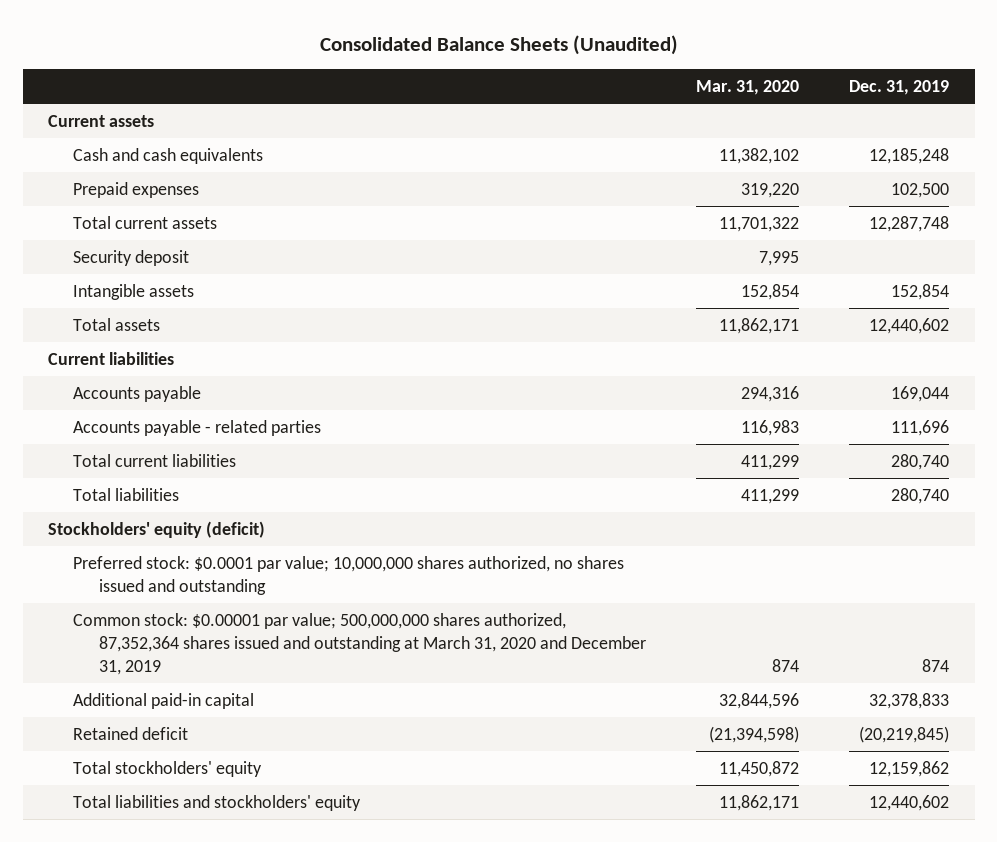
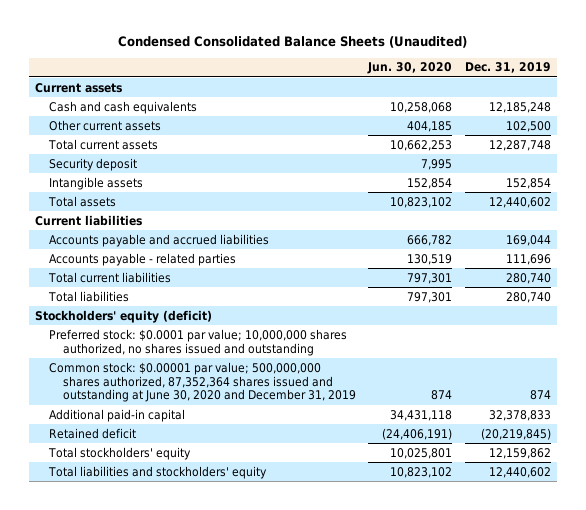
[319,35,678,56] Consolidated Balance Sheets (Unaudited) -> [118,36,468,49] Condensed Consolidated Balance Sheets (Unaudited)
[696,80,800,96] Mar. 31, 2020 -> none
none -> [367,62,453,75] Jun. 30, 2020
[73,181,200,198] Prepaid expenses -> [48,119,161,131] Other current assets
[73,385,202,402] Accounts payable -> [48,233,269,247] Accounts payable and accrued liabilities
[73,612,646,676] Common stock: $0.00001 par value; 500,000,000 shares authorized, 87,352,364 shares issued and outstanding at March 31, 2020 and December 31, 2019 -> [48,361,356,403] Common stock: $0.00001 par value; 500,000,000 shares authorized, 87,352,364 shares issued and outstanding at June 30, 2020 and December 31, 2019

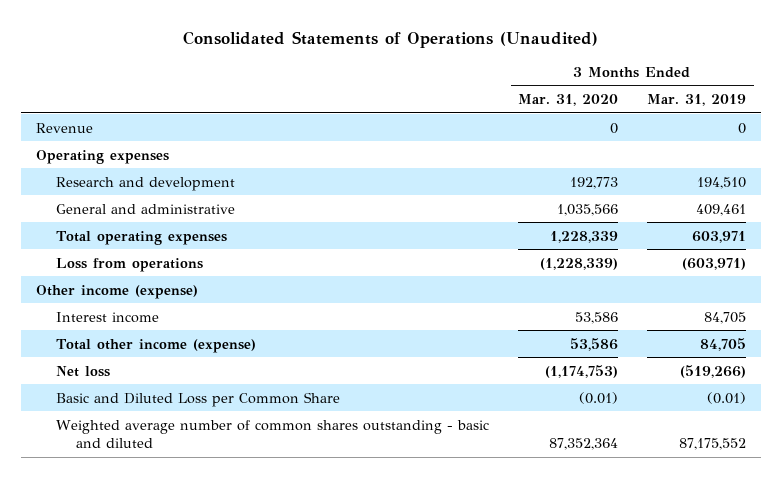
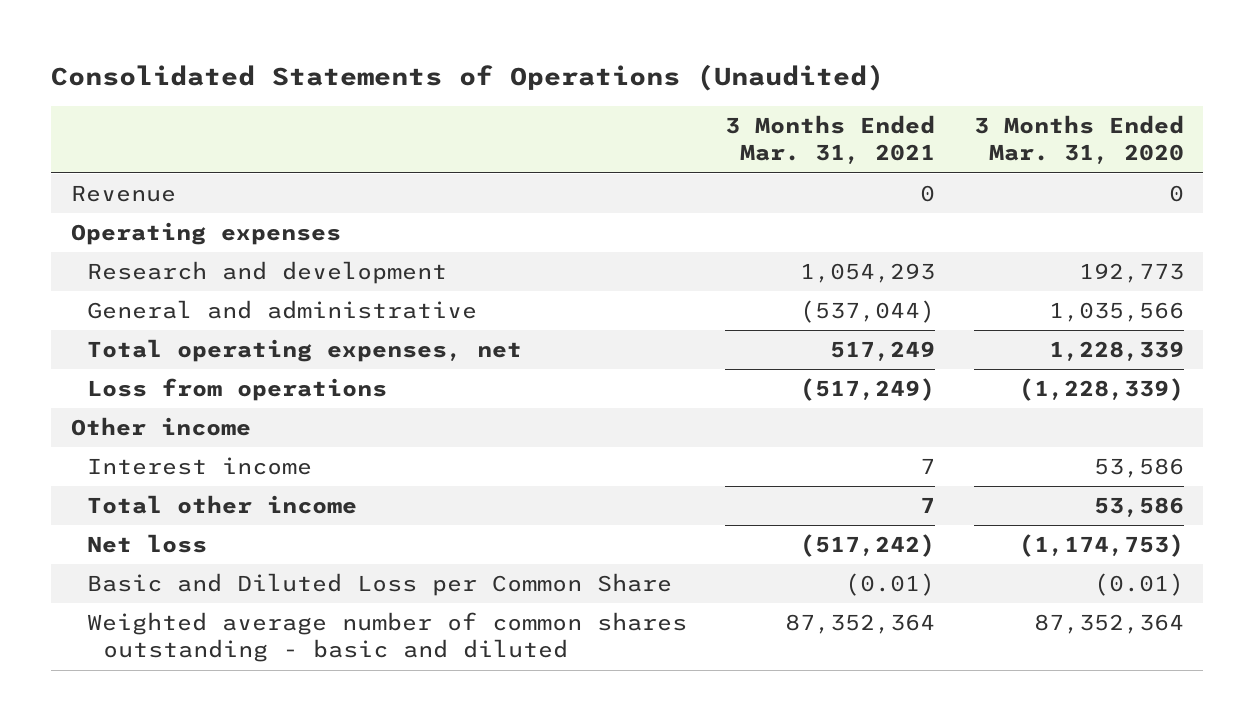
[647,94,747,107] Mar. 31, 2019 -> none
none -> [725,115,936,165] 3 Months Ended Mar. 31, 2021
[56,230,228,245] Total operating expenses -> [86,339,522,363] Total operating expenses, net
[35,284,198,299] Other income (expense) -> [70,417,251,437] Other income
[56,338,257,353] Total other income (expense) -> [86,495,357,515] Total other income

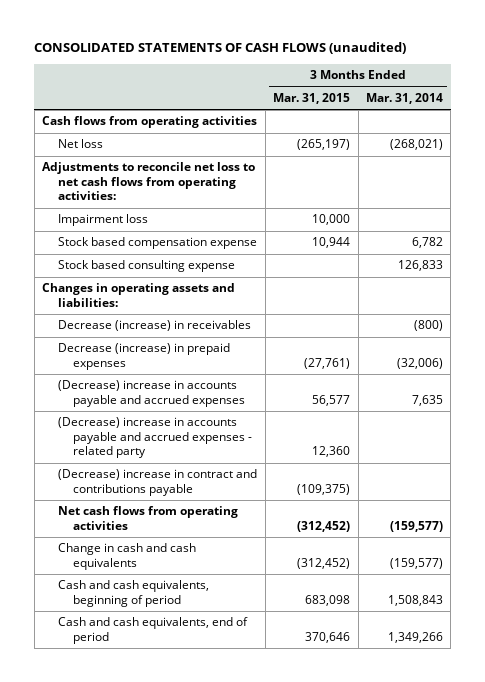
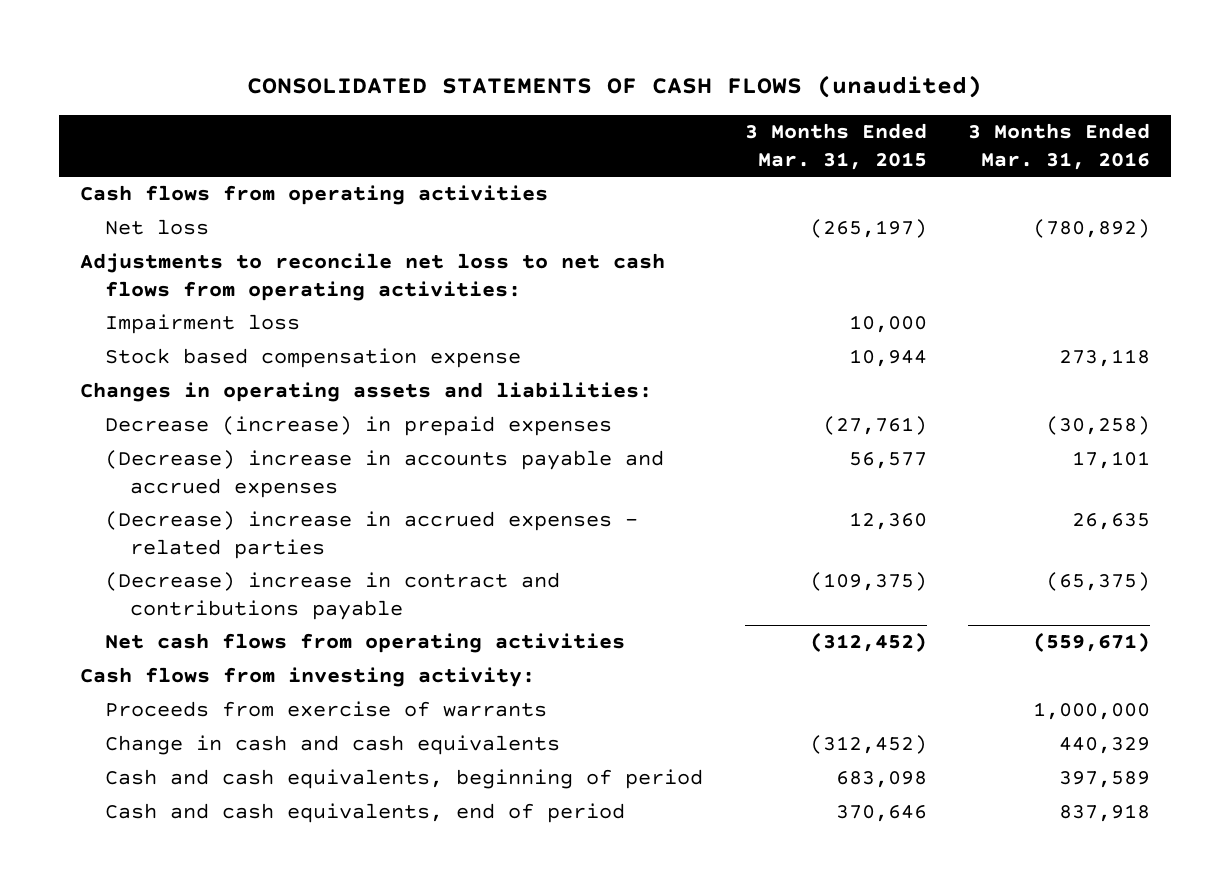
[366,93,444,105] Mar. 31, 2014 -> none
none -> [968,123,1151,170] 3 Months Ended Mar. 31, 2016
[57,260,235,273] Stock based consulting expense -> none
[57,320,251,332] Decrease (increase) in receivables -> none
[57,417,252,459] (Decrease) increase in accounts payable and accrued expenses - related party -> [104,511,638,559] (Decrease) increase in accrued expenses - related parties
none -> [80,667,536,688] Cash flows from investing activity:
none -> [104,701,547,718] Proceeds from exercise of warrants

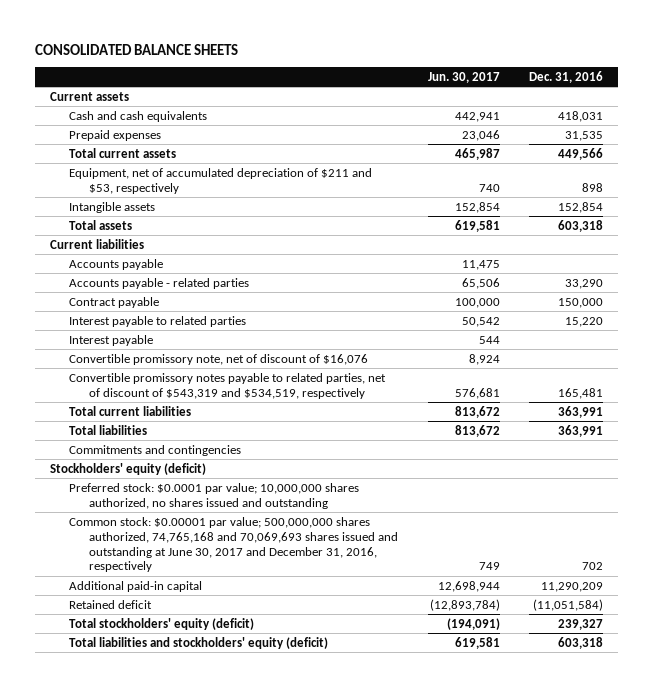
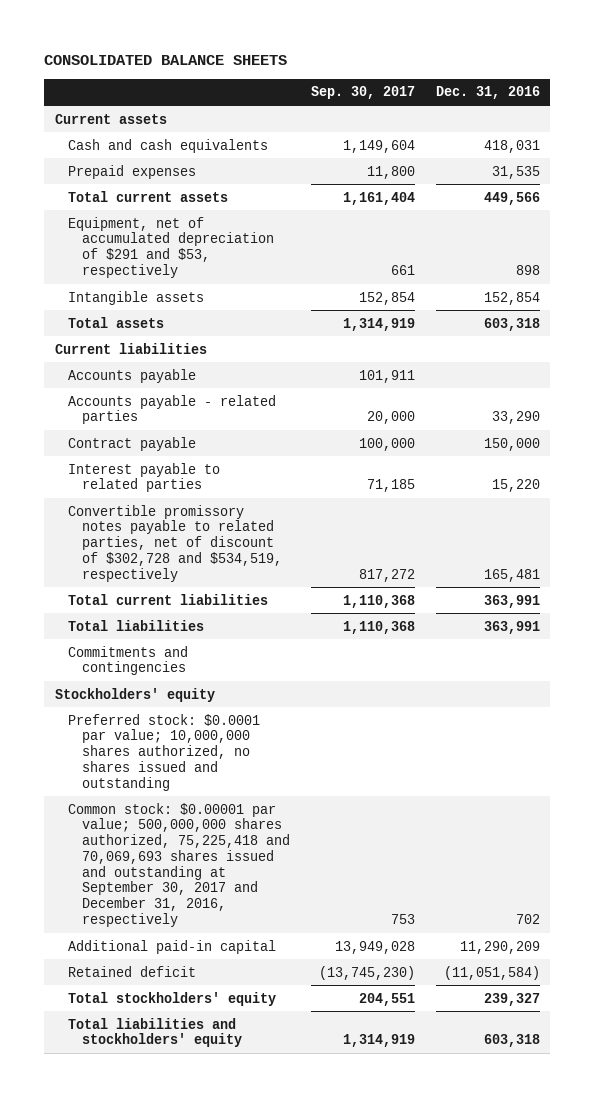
[427,71,500,83] Jun. 30, 2017 -> none
none -> [310,86,415,100] Sep. 30, 2017
[69,167,373,194] Equipment, net of accumulated depreciation of $211 and $53, respectively -> [68,216,274,278] Equipment, net of accumulated depreciation of $291 and $53, respectively
[69,334,154,346] Interest payable -> none
[69,353,369,365] Convertible promissory note, net of discount of $16,076 -> none
[69,372,387,399] Convertible promissory notes payable to related parties, net of discount of $543,319 and $534,519, respectively -> [68,504,282,582] Convertible promissory notes payable to related parties, net of discount of $302,728 and $534,519, respectively
[49,462,206,475] Stockholders' equity (deficit) -> [54,687,215,702] Stockholders' equity
[69,516,398,573] Common stock: $0.00001 par value; 500,000,000 shares authorized, 74,765,168 and 70,069,693 shares issued and outstanding at June 30, 2017 and December 31, 2016, respectively -> [68,802,290,928] Common stock: $0.00001 par value; 500,000,000 shares authorized, 75,225,418 and 70,069,693 shares issued and outstanding at September 30, 2017 and December 31, 2016, respectively
[69,617,255,630] Total stockholders' equity (deficit) -> [68,991,277,1006] Total stockholders' equity
[69,636,329,649] Total liabilities and stockholders' equity (deficit) -> [68,1017,242,1048] Total liabilities and stockholders' equity

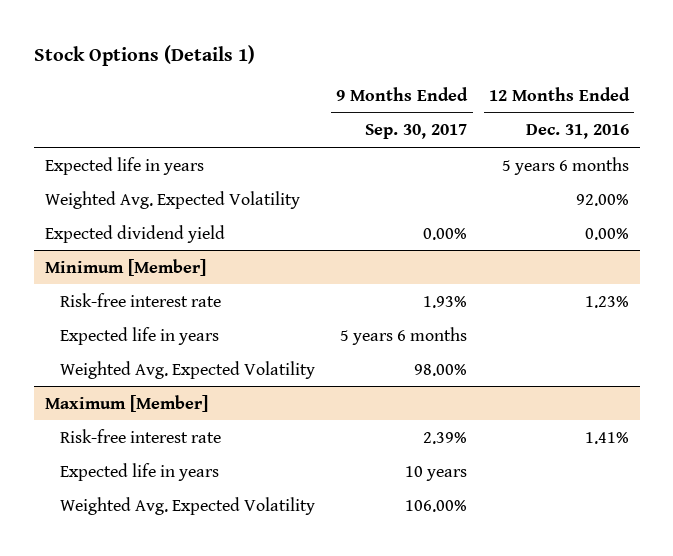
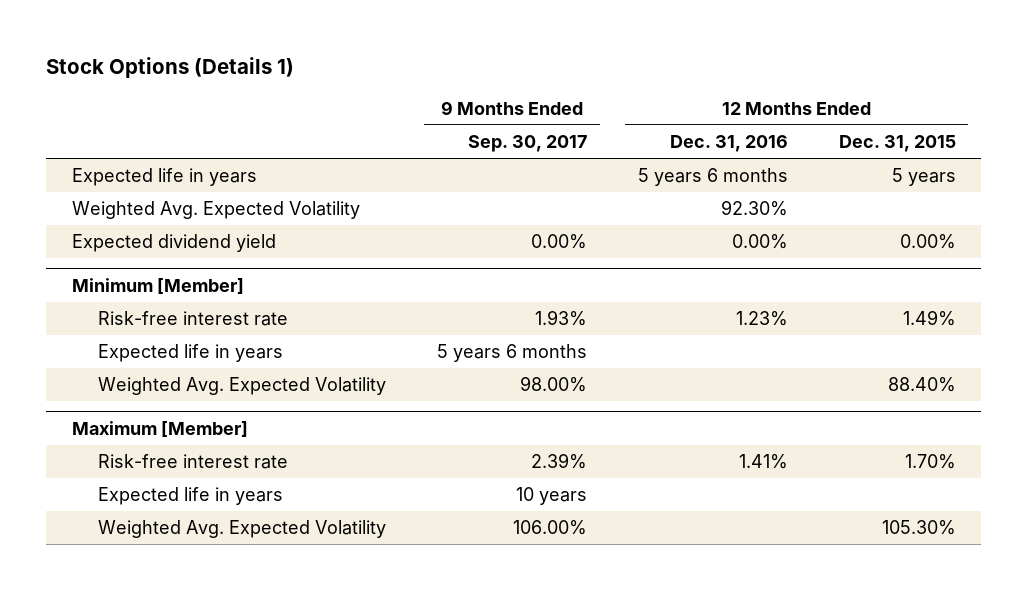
none -> [838,135,956,153] Dec. 31, 2015
[575,193,629,206] 92.00% -> [720,200,788,217] 92.30%

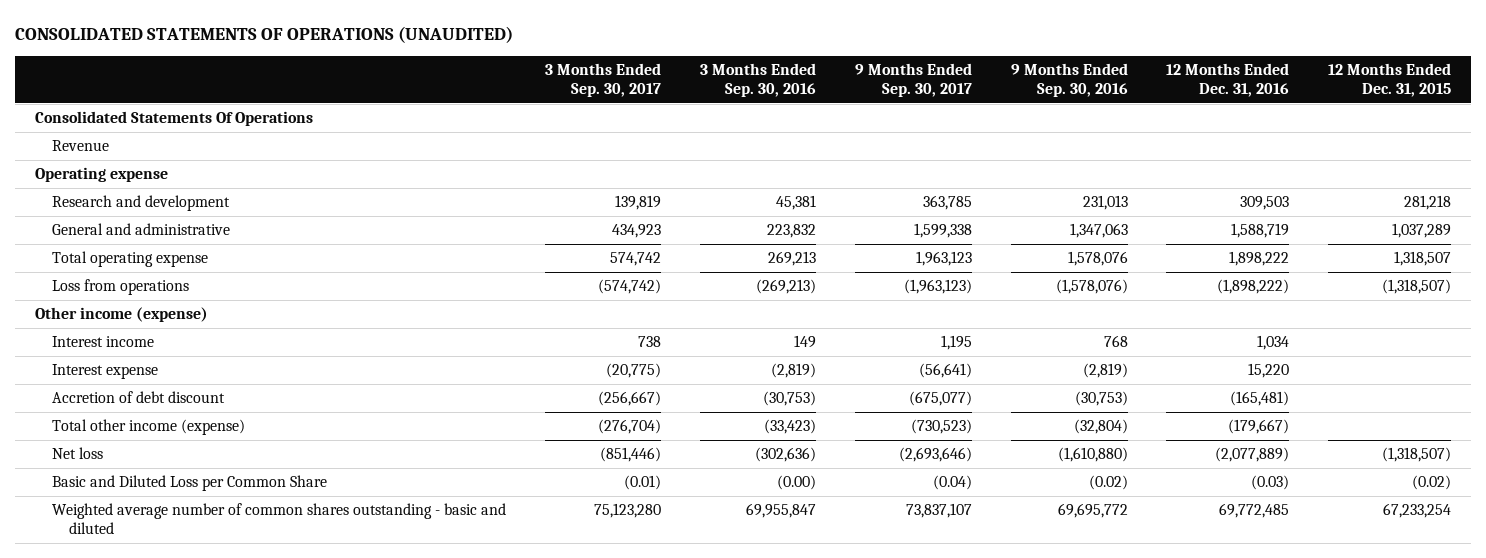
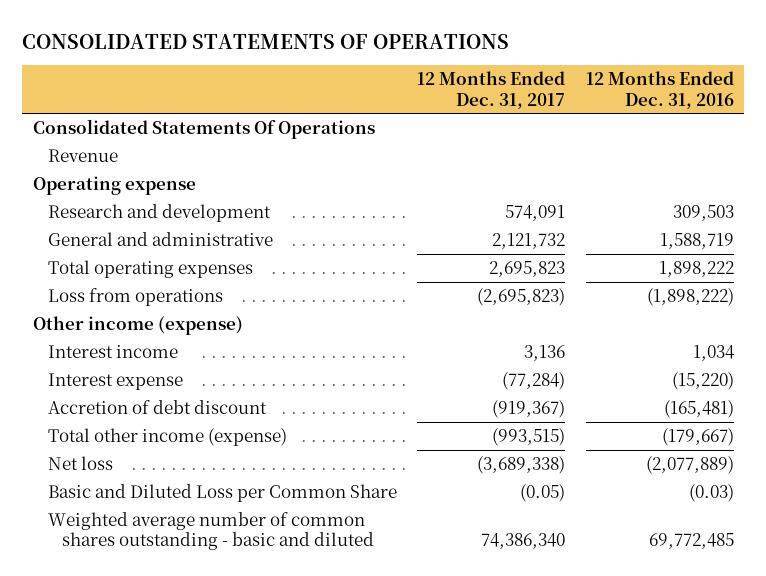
[15,26,514,44] CONSOLIDATED STATEMENTS OF OPERATIONS (UNAUDITED) -> [22,33,510,49] CONSOLIDATED STATEMENTS OF OPERATIONS
[544,63,661,98] 3 Months Ended Sep. 30, 2017 -> none
[699,63,816,98] 3 Months Ended Sep. 30, 2016 -> none
[854,63,972,98] 9 Months Ended Sep. 30, 2017 -> none
[1010,63,1128,98] 9 Months Ended Sep. 30, 2016 -> none
[1328,63,1452,98] 12 Months Ended Dec. 31, 2015 -> none
none -> [417,71,566,109] 12 Months Ended Dec. 31, 2017
[51,251,208,268] Total operating expense -> [47,259,253,278] Total operating expenses
[1248,363,1290,379] 15,220 -> [671,371,734,390] (15,220)

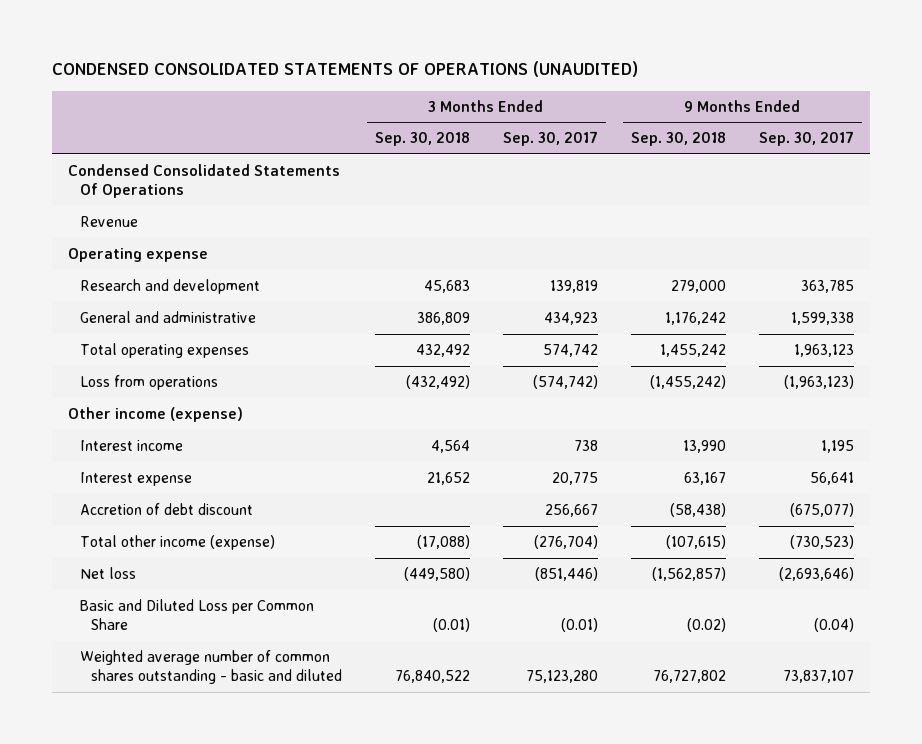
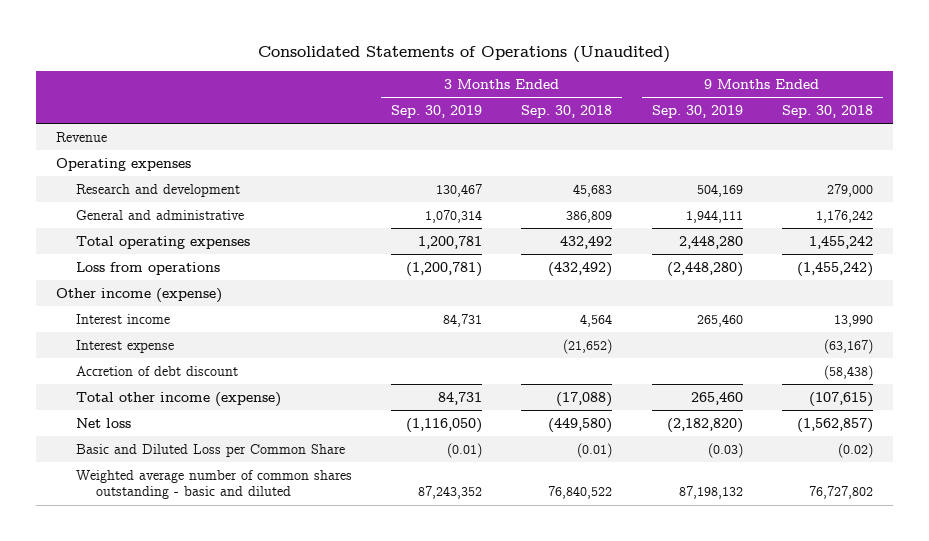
[51,61,638,78] CONDENSED CONSOLIDATED STATEMENTS OF OPERATIONS (UNAUDITED) -> [258,46,671,64] Consolidated Statements of Operations (Unaudited)
[502,131,598,147] Sep. 30, 2017 -> none
[758,131,854,147] Sep. 30, 2017 -> none
none -> [391,105,483,119] Sep. 30, 2019
none -> [651,105,743,119] Sep. 30, 2019
[68,163,341,199] Condensed Consolidated Statements Of Operations -> none
[68,247,209,262] Operating expense -> [55,157,191,171] Operating expenses
[426,471,470,485] 21,652 -> [563,338,613,354] (21,652)
[683,471,726,485] 63,167 -> [824,338,874,354] (63,167)

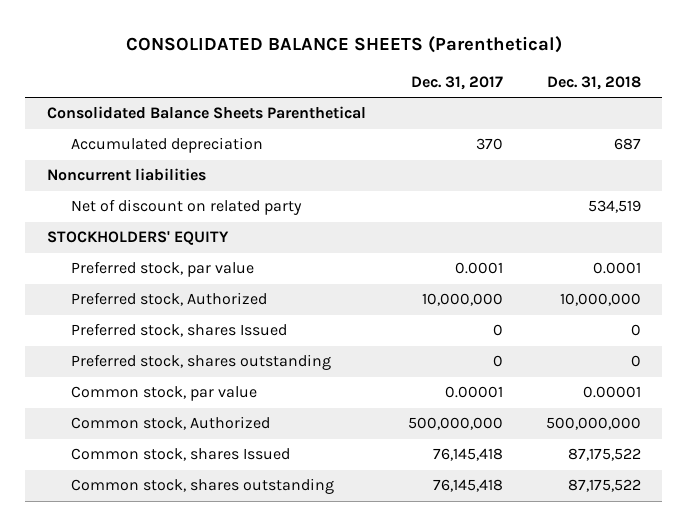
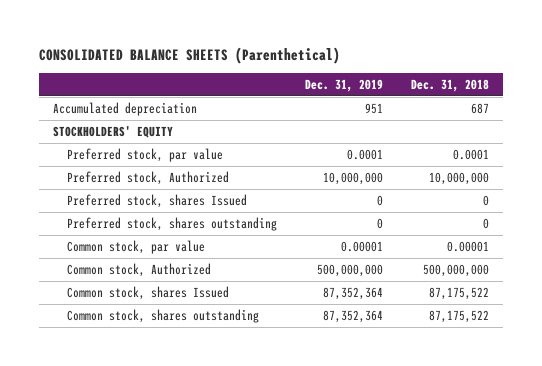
[411,75,504,90] Dec. 31, 2017 -> none
none -> [304,78,383,92] Dec. 31, 2019
[46,106,366,120] Consolidated Balance Sheets Parenthetical -> none
[46,168,206,182] Noncurrent liabilities -> none
[70,199,302,216] Net of discount on related party -> none

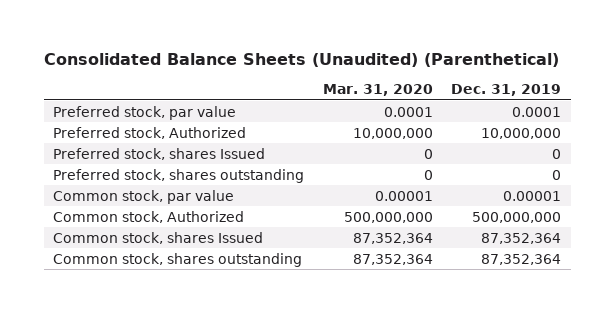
[39,46,341,64] CONSOLIDATED BALANCE SHEETS (Parenthetical) -> [43,53,559,68] Consolidated Balance Sheets (Unaudited) (Parenthetical)
[410,78,489,92] Dec. 31, 2018 -> none
none -> [322,84,433,97] Mar. 31, 2020
[53,102,198,117] Accumulated depreciation -> none
[53,126,174,139] STOCKHOLDERS' EQUITY -> none

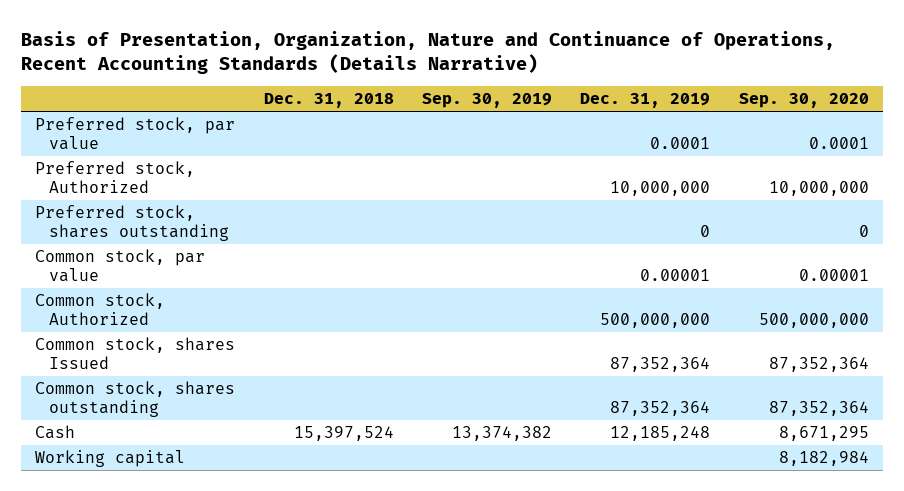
[43,53,559,68] Consolidated Balance Sheets (Unaudited) (Parenthetical) -> [20,30,835,75] Basis of Presentation, Organization, Nature and Continuance of Operations, Recent Accounting Standards (Details Narrative)
[322,84,433,97] Mar. 31, 2020 -> none
none -> [263,93,394,109] Dec. 31, 2018
none -> [422,93,553,109] Sep. 30, 2019
none -> [738,93,869,109] Sep. 30, 2020
[53,147,266,160] Preferred stock, shares Issued -> none
none -> [35,425,76,440] Cash
none -> [35,450,186,468] Working capital

